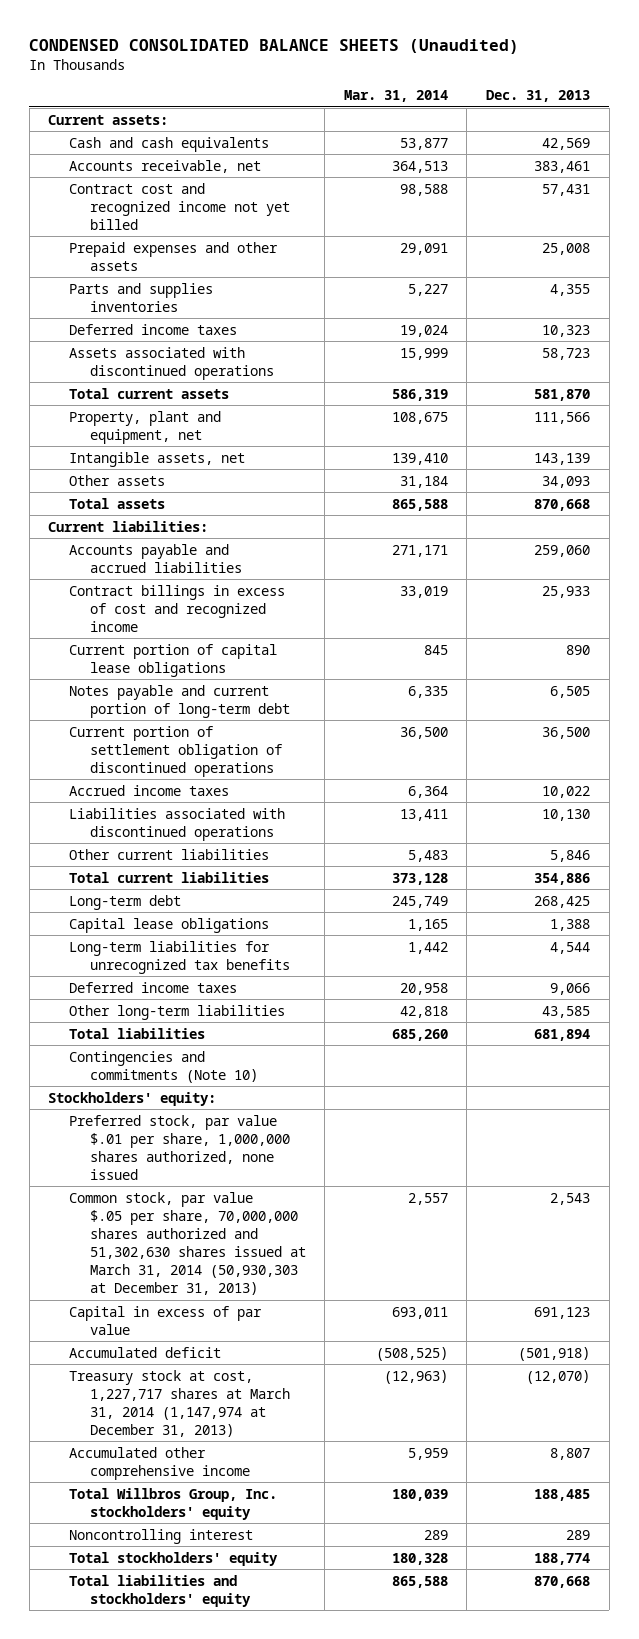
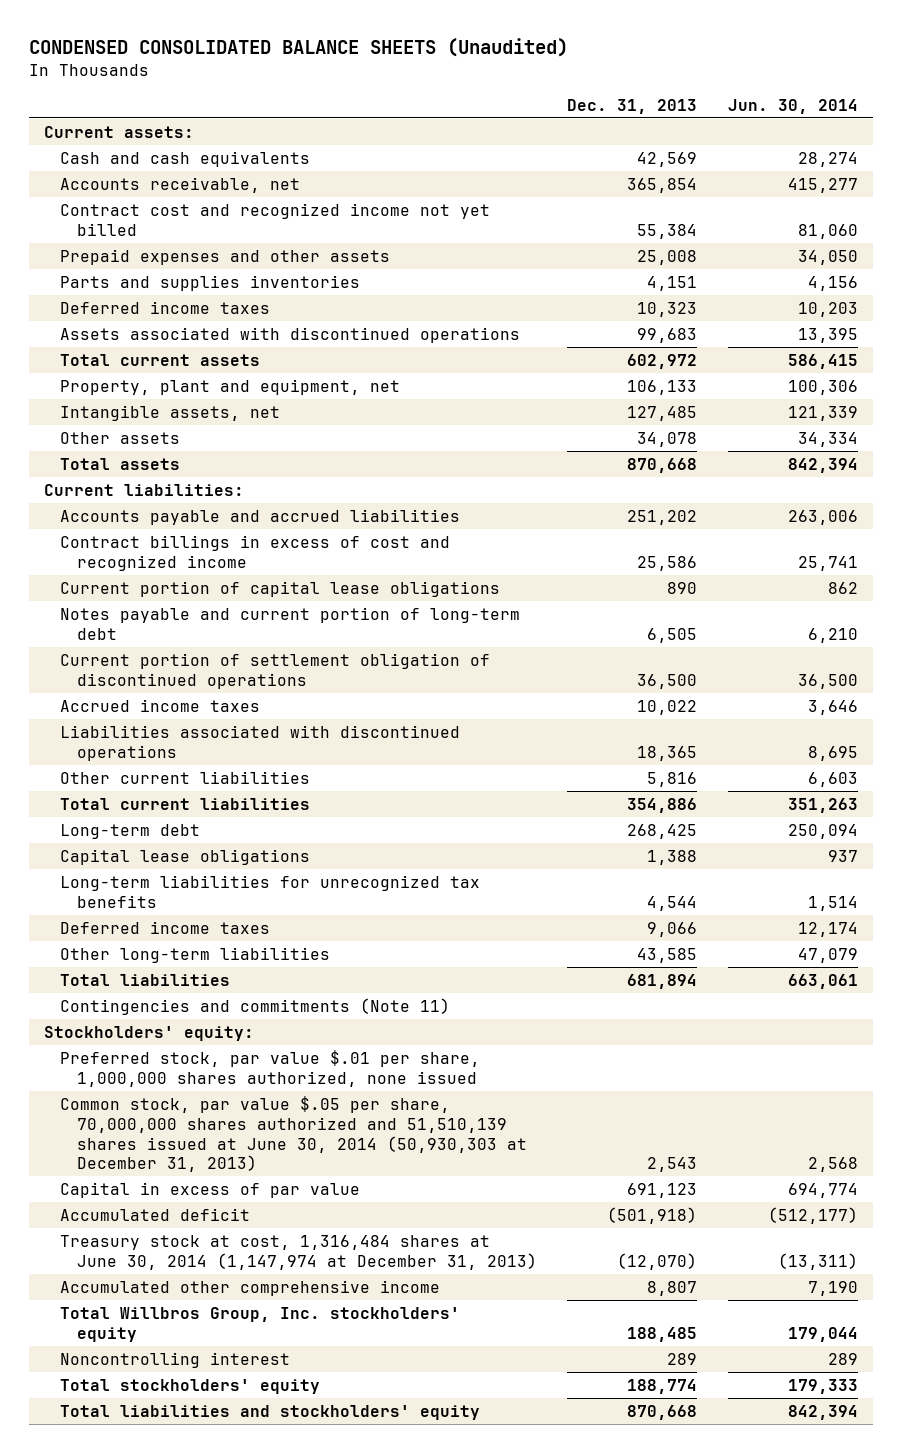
[343,90,448,103] Mar. 31, 2014 -> none
none -> [728,98,859,114] Jun. 30, 2014
[534,160,591,173] 383,461 -> [627,177,698,193] 365,854
[542,183,591,196] 57,431 -> [637,223,698,239] 55,384
[550,283,591,296] 4,355 -> [647,275,698,291] 4,151
[542,347,591,360] 58,723 -> [637,327,698,343] 99,683
[534,388,591,401] 581,870 -> [627,353,698,369] 602,972
[534,411,591,424] 111,566 -> [627,379,698,395] 106,133
[534,452,591,465] 143,139 -> [627,405,698,421] 127,485
[542,475,591,488] 34,093 -> [637,431,698,447] 34,078
[534,544,591,557] 259,060 -> [627,509,698,525] 251,202
[542,585,591,598] 25,933 -> [637,555,698,571] 25,586
[542,808,591,821] 10,130 -> [637,745,698,761] 18,365
[550,849,591,862] 5,846 -> [647,771,698,787] 5,816
[69,1050,258,1083] Contingencies and commitments (Note 10) -> [60,997,451,1015] Contingencies and commitments (Note 11)
[69,1191,306,1296] Common stock, par value $.05 per share, 70,000,000 shares authorized and 51,302,630 shares issued at March 31, 2014 (50,930,303 at December 31, 2013) -> [60,1095,527,1173] Common stock, par value $.05 per share, 70,000,000 shares authorized and 51,510,139 shares issued at June 30, 2014 (50,930,303 at December 31, 2013)
[69,1369,290,1437] Treasury stock at cost, 1,227,717 shares at March 31, 2014 (1,147,974 at December 31, 2013) -> [60,1234,537,1270] Treasury stock at cost, 1,316,484 shares at June 30, 2014 (1,147,974 at December 31, 2013)

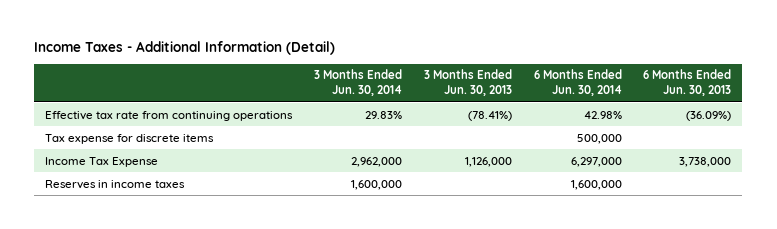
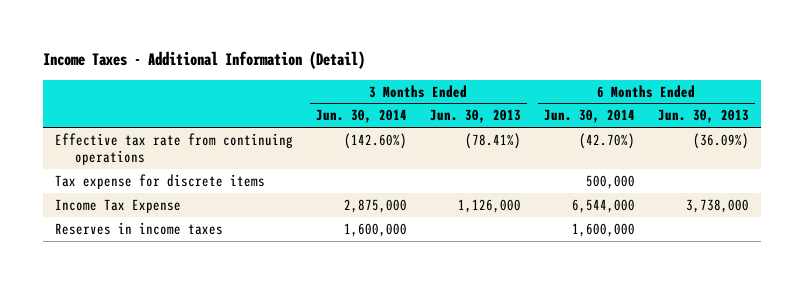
[365,110,403,119] 29.83% -> [343,132,407,149] (142.60%)
[583,110,622,119] 42.98% -> [578,132,635,149] (42.70%)
[351,156,403,167] 2,962,000 -> [343,198,407,213] 2,875,000
[570,156,622,167] 6,297,000 -> [571,198,635,213] 6,544,000

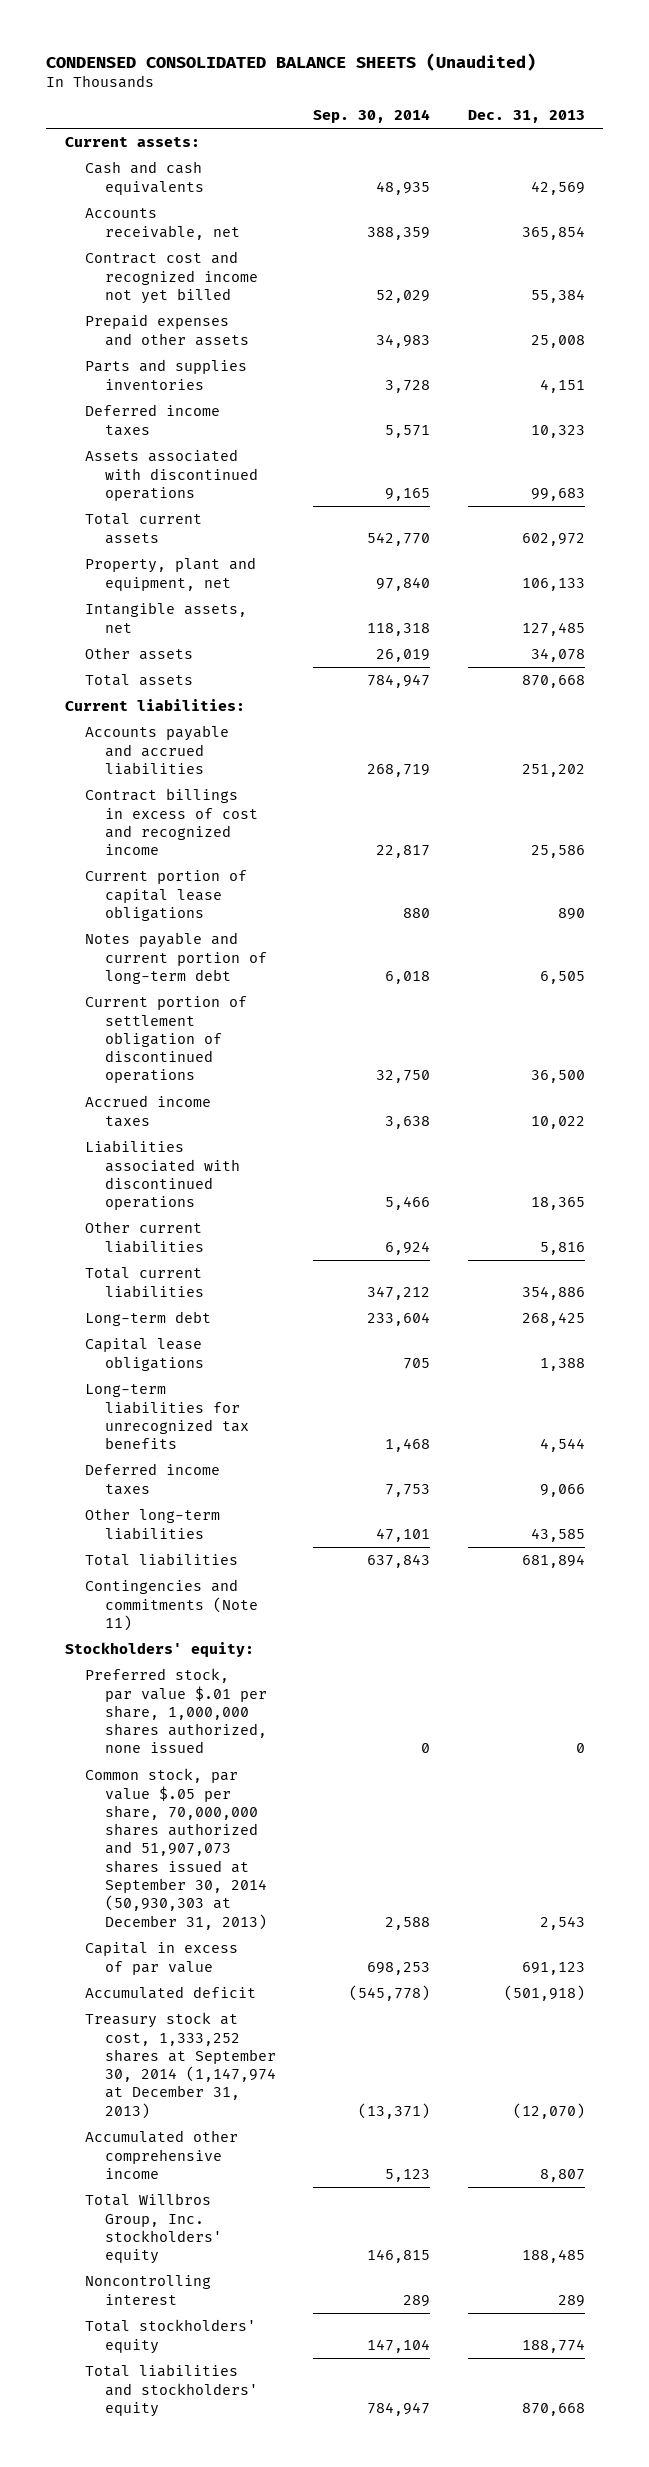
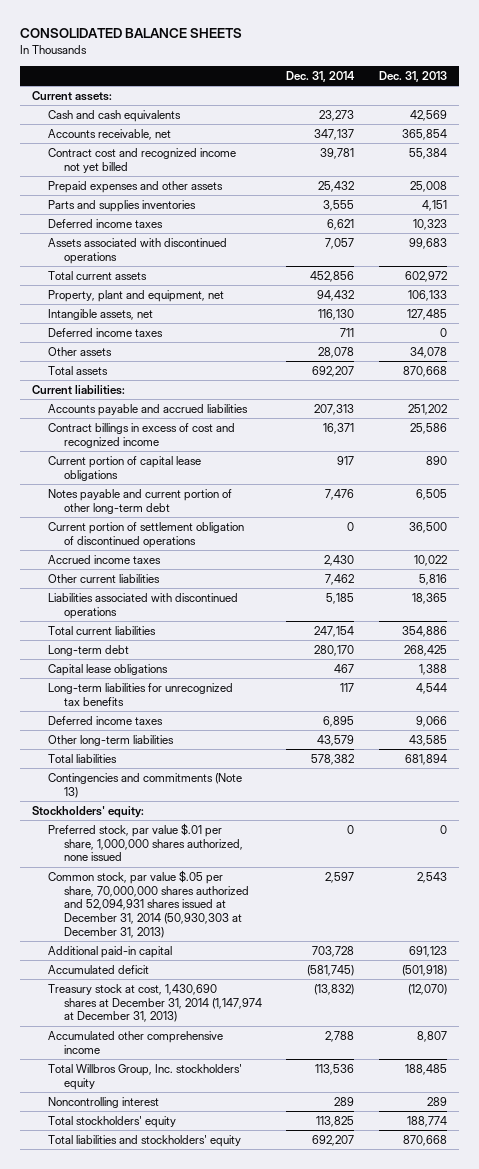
[45,53,536,72] CONDENSED CONSOLIDATED BALANCE SHEETS (Unaudited) -> [20,28,243,39] CONSOLIDATED BALANCE SHEETS
[313,109,431,124] Sep. 30, 2014 -> none
none -> [286,70,356,82] Dec. 31, 2014
none -> [48,327,164,337] Deferred income taxes
[84,932,267,984] Notes payable and current portion of long-term debt -> [48,488,233,514] Notes payable and current portion of other long-term debt
[84,1140,240,1211] Liabilities associated with discontinued operations -> [48,592,239,619] Liabilities associated with discontinued operations
[84,1579,258,1631] Contingencies and commitments (Note 11) -> [48,772,243,798] Contingencies and commitments (Note 13)
[84,1768,267,1930] Common stock, par value $.05 per share, 70,000,000 shares authorized and 51,907,073 shares issued at September 30, 2014 (50,930,303 at December 31, 2013) -> [48,869,250,938] Common stock, par value $.05 per share, 70,000,000 shares authorized and 52,094,931 shares issued at December 31, 2014 (50,930,303 at December 31, 2013)
[84,1942,238,1975] Capital in excess of par value -> [48,945,173,958] Additional paid-in capital
[84,2012,276,2119] Treasury stock at cost, 1,333,252 shares at September 30, 2014 (1,147,974 at December 31, 2013) -> [48,983,263,1023] Treasury stock at cost, 1,430,690 shares at December 31, 2014 (1,147,974 at December 31, 2013)

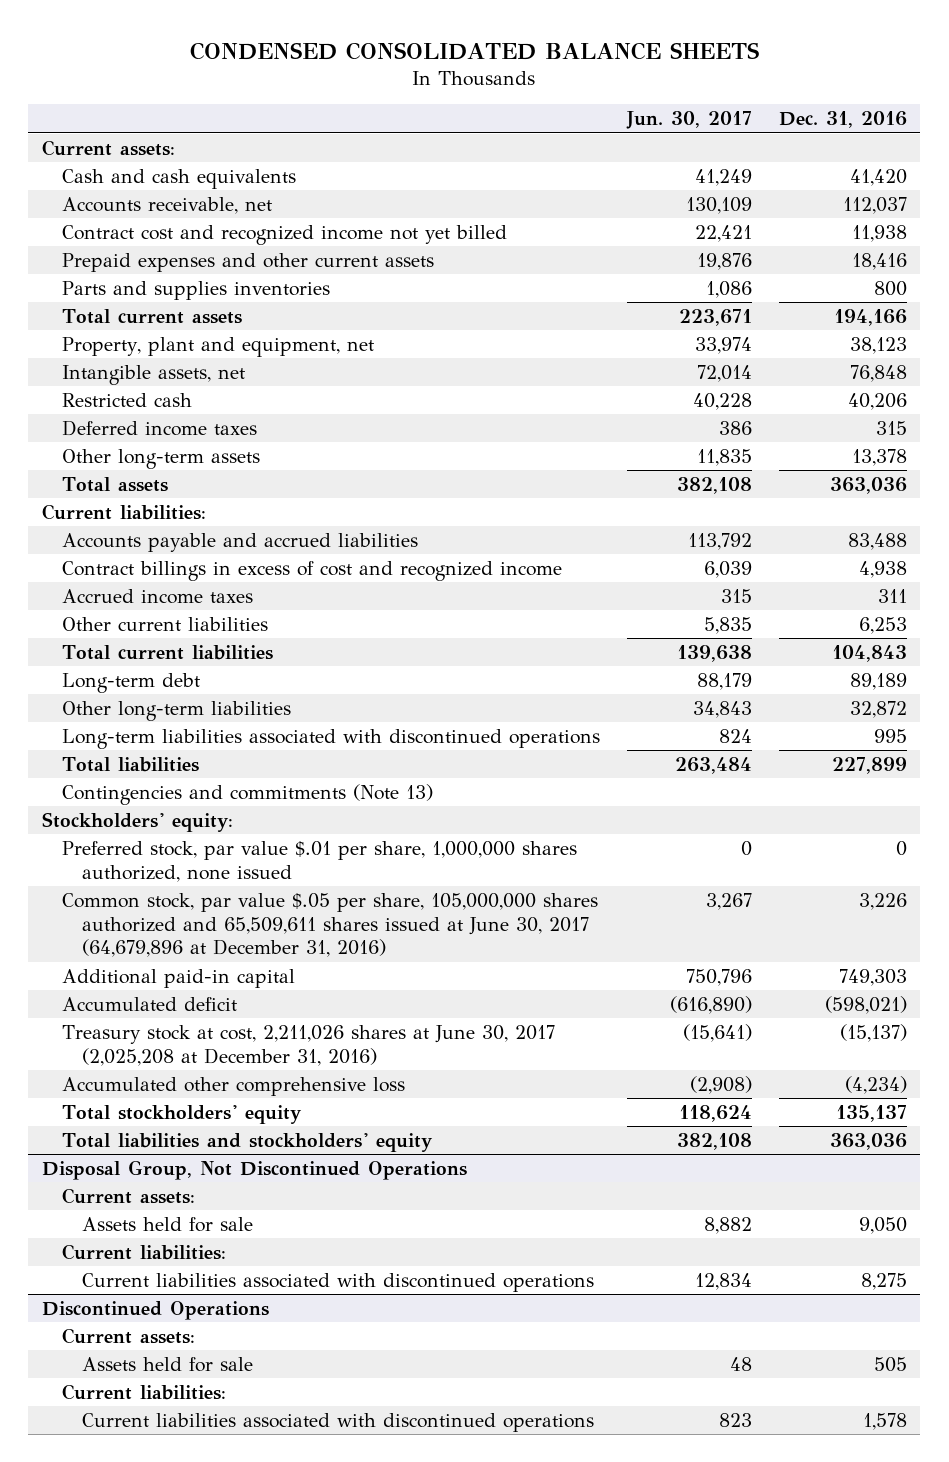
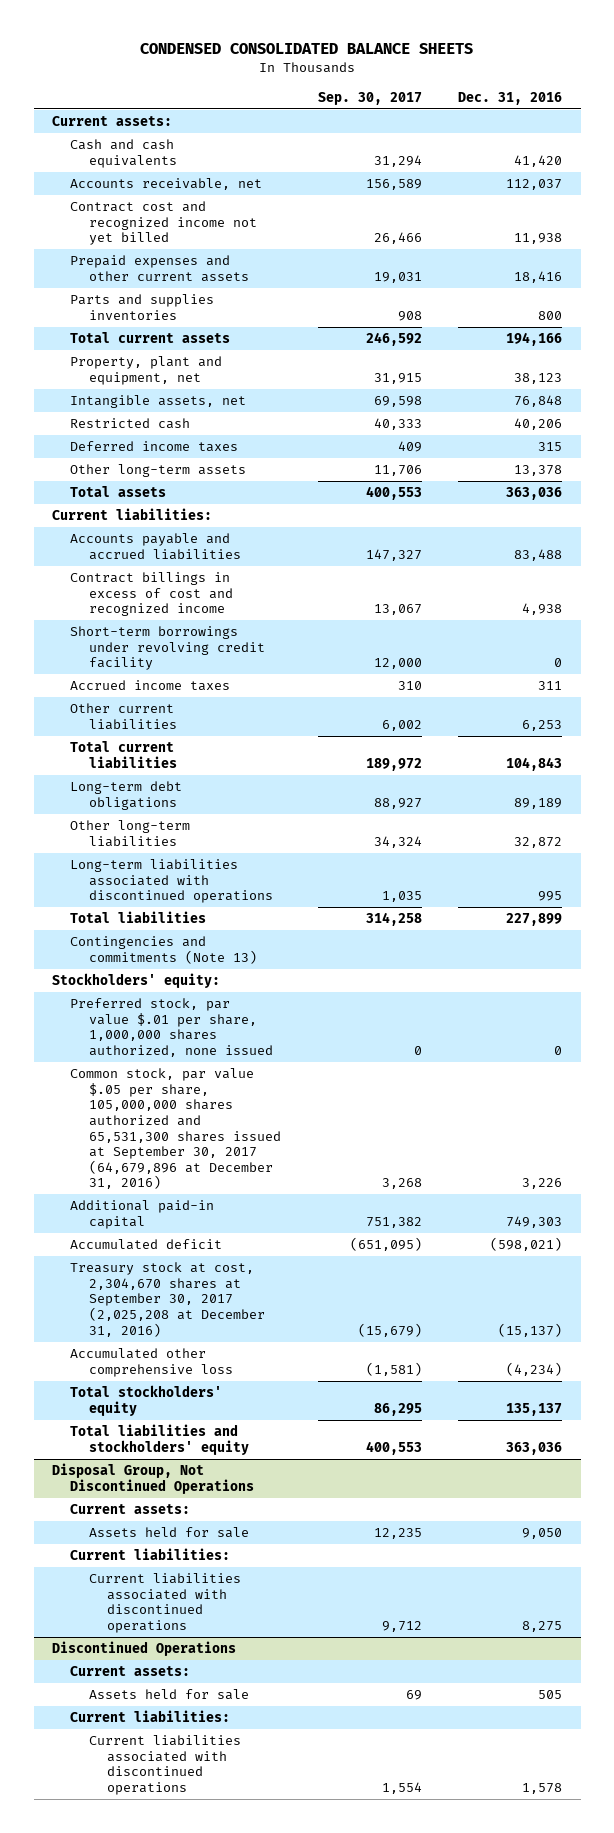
[625,111,752,130] Jun. 30, 2017 -> none
none -> [317,91,422,105] Sep. 30, 2017
none -> [70,626,265,671] Short-term borrowings under revolving credit facility
[61,672,200,693] Long-term debt -> [70,781,183,810] Long-term debt obligations
[61,892,598,958] Common stock, par value $.05 per share, 105,000,000 shares authorized and 65,509,611 shares issued at June 30, 2017 (64,679,896 at December 31, 2016) -> [70,1068,281,1190] Common stock, par value $.05 per share, 105,000,000 shares authorized and 65,531,300 shares issued at September 30, 2017 (64,679,896 at December 31, 2016)
[61,1024,555,1066] Treasury stock at cost, 2,211,026 shares at June 30, 2017 (2,025,208 at December 31, 2016) -> [70,1262,265,1337] Treasury stock at cost, 2,304,670 shares at September 30, 2017 (2,025,208 at December 31, 2016)

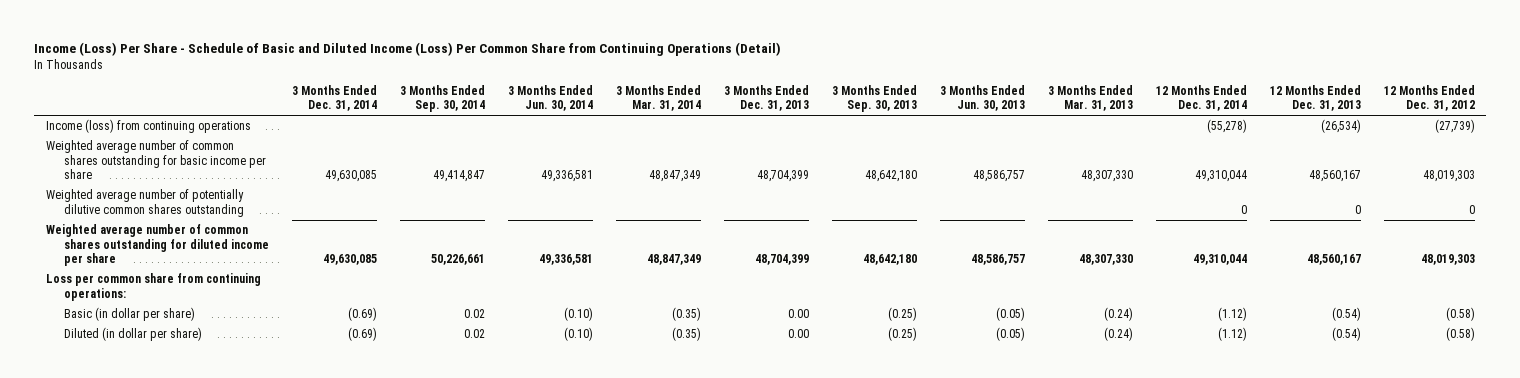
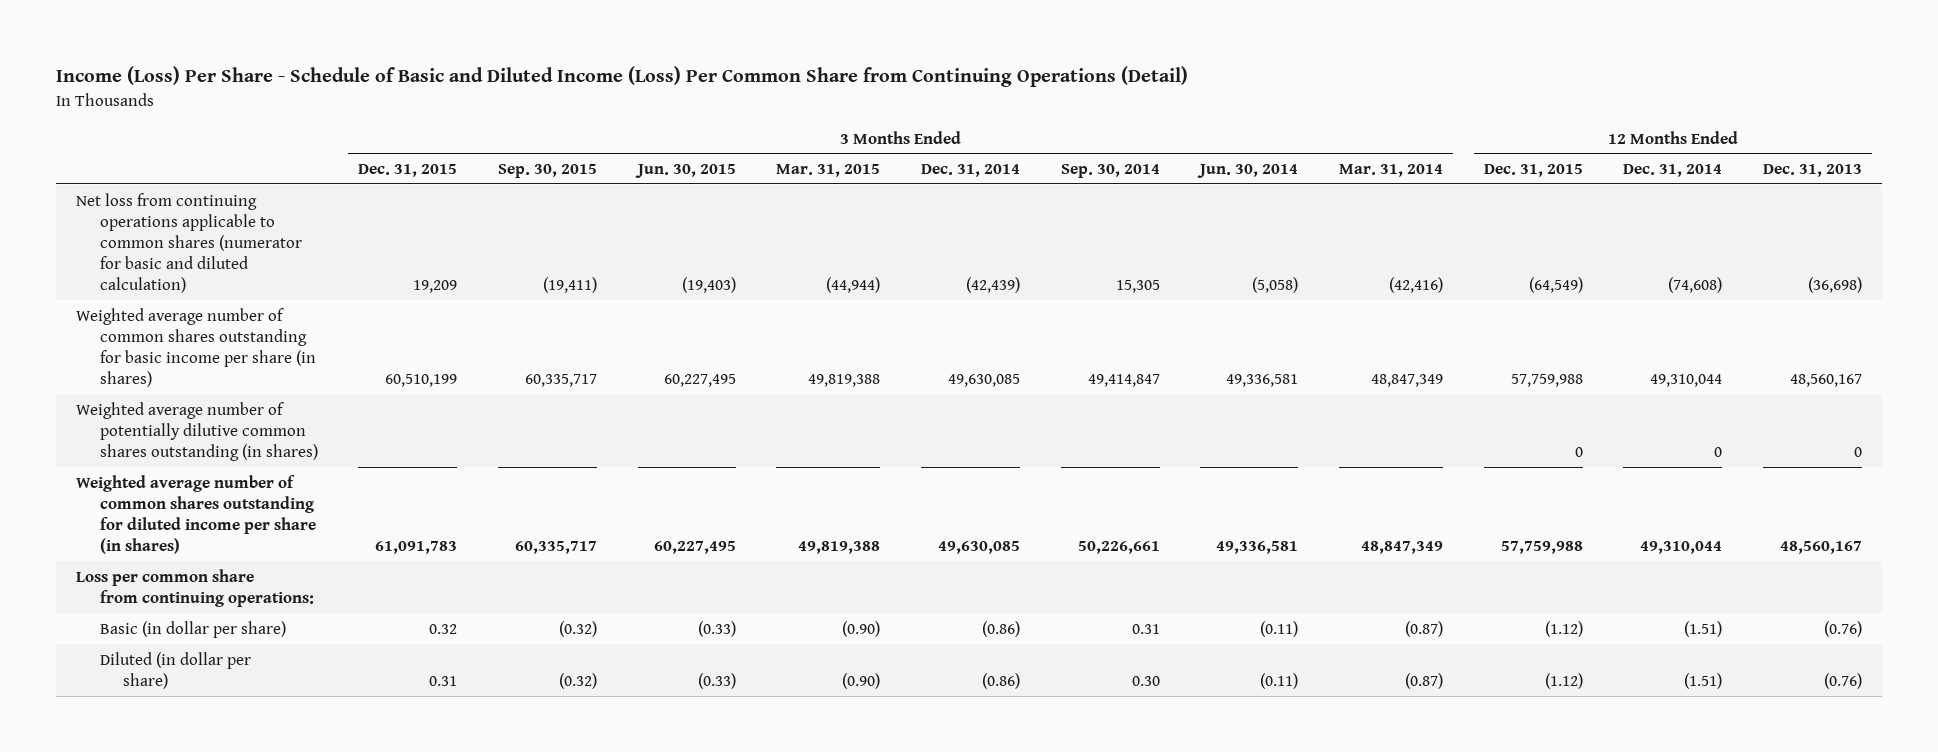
[723,84,809,112] 3 Months Ended Dec. 31, 2013 -> none
[831,84,917,113] 3 Months Ended Sep. 30, 2013 -> none
[939,84,1025,112] 3 Months Ended Jun. 30, 2013 -> none
[1047,84,1133,112] 3 Months Ended Mar. 31, 2013 -> none
[1383,84,1475,112] 12 Months Ended Dec. 31, 2012 -> none
none -> [358,164,458,178] Dec. 31, 2015
none -> [497,164,597,179] Sep. 30, 2015
none -> [634,164,736,179] Jun. 30, 2015
none -> [776,164,881,178] Mar. 31, 2015
none -> [1483,164,1583,178] Dec. 31, 2015
[45,119,251,134] Income (loss) from continuing operations -> none
none -> [76,192,302,293] Net loss from continuing operations applicable to common shares (numerator for basic and diluted calculation)
[45,140,266,179] Weighted average number of common shares outstanding for basic income per share -> [76,307,316,387] Weighted average number of common shares outstanding for basic income per share (in shares)
[45,189,244,217] Weighted average number of potentially dilutive common shares outstanding -> [76,401,318,461] Weighted average number of potentially dilutive common shares outstanding (in shares)
[45,224,269,266] Weighted average number of common shares outstanding for diluted income per share -> [76,474,316,554] Weighted average number of common shares outstanding for diluted income per share (in shares)
[347,307,377,322] (0.69) -> [982,620,1021,637] (0.86)
[463,309,485,319] 0.02 -> [1131,623,1160,634] 0.31
[563,307,593,322] (0.10) -> [1260,620,1299,637] (0.11)
[671,307,701,322] (0.35) -> [1405,620,1444,637] (0.87)
[1217,307,1247,322] (1.12) -> [1684,620,1723,637] (1.51)
[1331,307,1361,322] (0.54) -> [1824,620,1863,637] (0.76)
[347,327,377,342] (0.69) -> [982,672,1021,689] (0.86)
[463,329,485,339] 0.02 -> [1131,675,1160,686] 0.30
[563,327,593,342] (0.10) -> [1260,672,1299,689] (0.11)
[671,327,701,342] (0.35) -> [1405,672,1444,689] (0.87)
[1217,327,1247,342] (1.12) -> [1684,672,1723,689] (1.51)
[1331,327,1361,342] (0.54) -> [1824,672,1863,689] (0.76)

